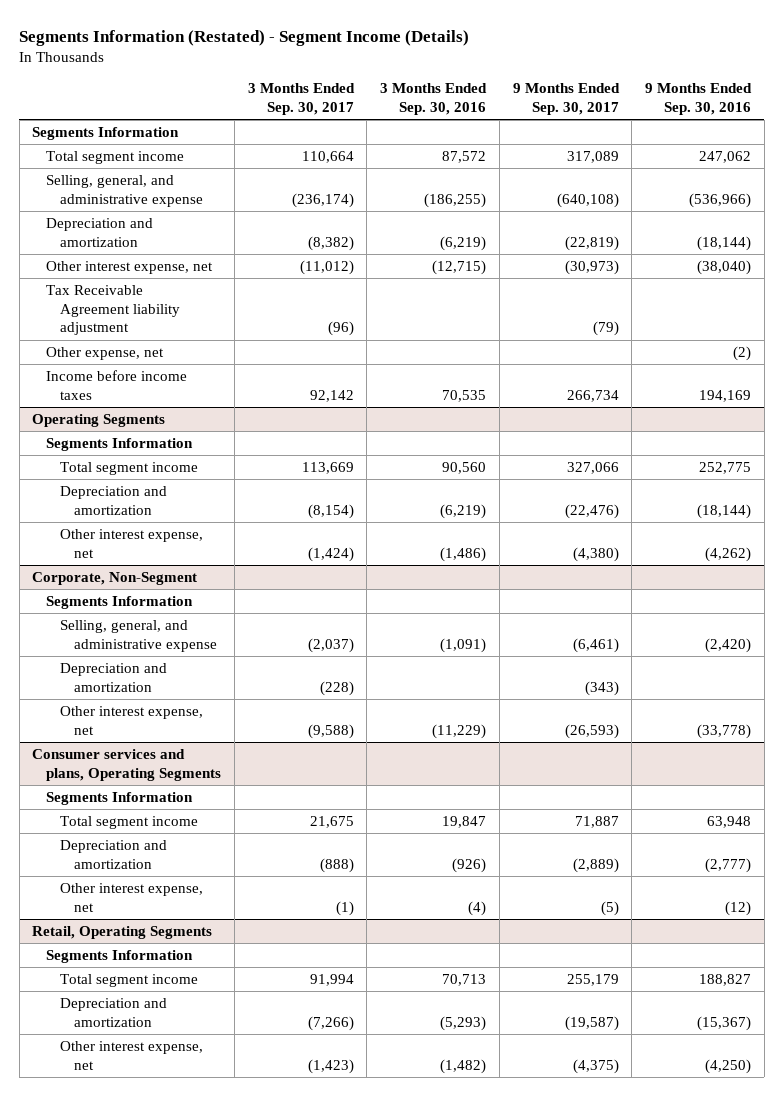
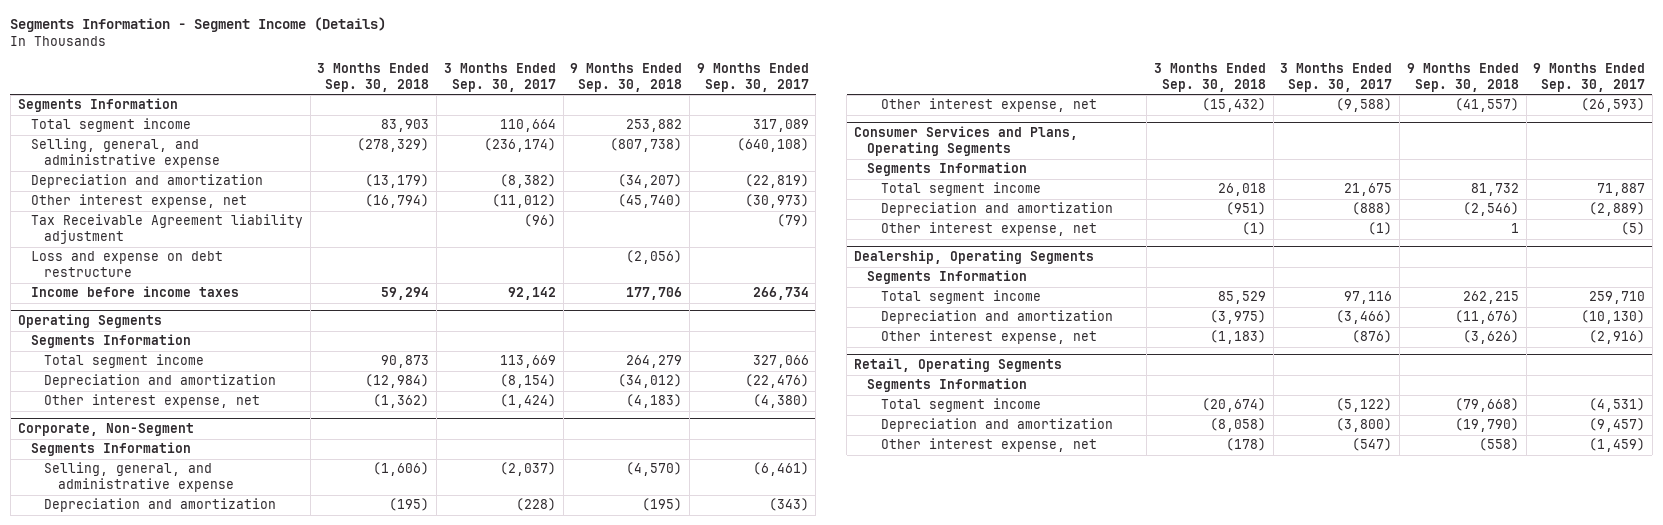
[19,30,470,47] Segments Information (Restated) - Segment Income (Details) -> [10,17,387,33] Segments Information - Segment Income (Details)
[380,83,488,116] 3 Months Ended Sep. 30, 2016 -> none
[645,83,753,116] 9 Months Ended Sep. 30, 2016 -> none
none -> [317,62,430,92] 3 Months Ended Sep. 30, 2018
none -> [570,62,683,92] 9 Months Ended Sep. 30, 2018
[46,346,165,360] Other expense, net -> none
none -> [30,251,223,278] Loss and expense on debt restructure
[32,748,222,781] Consumer services and plans, Operating Segments -> [854,126,1079,157] Consumer Services and Plans, Operating Segments
none -> [854,250,1095,265] Dealership, Operating Segments
none -> [867,270,1028,285] Segments Information
none -> [880,290,1041,305] Total segment income
none -> [880,310,1113,325] Depreciation and amortization
none -> [880,330,1097,345] Other interest expense, net
[309,973,354,986] 91,994 -> [1336,398,1393,413] (5,122)
[566,973,619,986] 255,179 -> [1589,398,1646,413] (4,531)
[307,1015,354,1031] (7,266) -> [1336,418,1393,433] (3,800)
[564,1015,619,1031] (19,587) -> [1589,418,1646,433] (9,457)
[307,1058,354,1074] (1,423) -> [1352,438,1393,452] (547)
[572,1058,619,1074] (4,375) -> [1589,438,1646,453] (1,459)

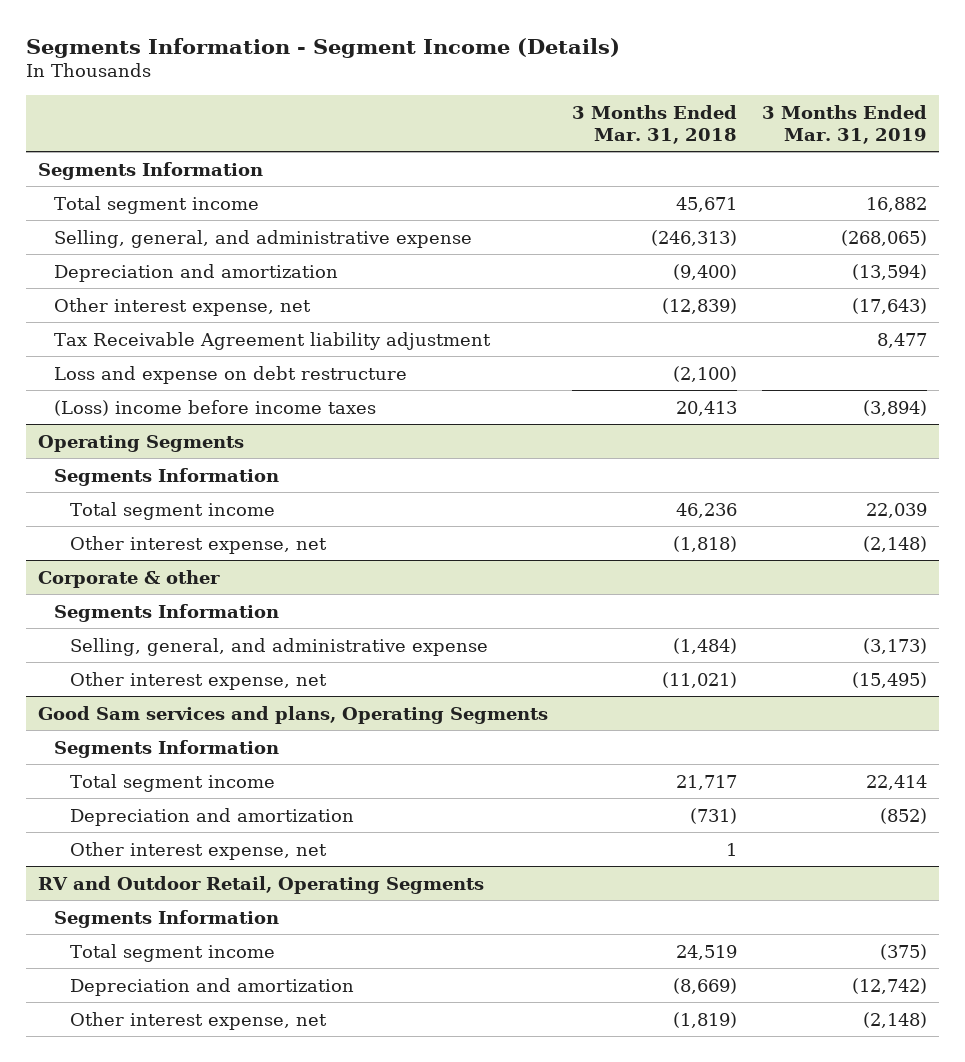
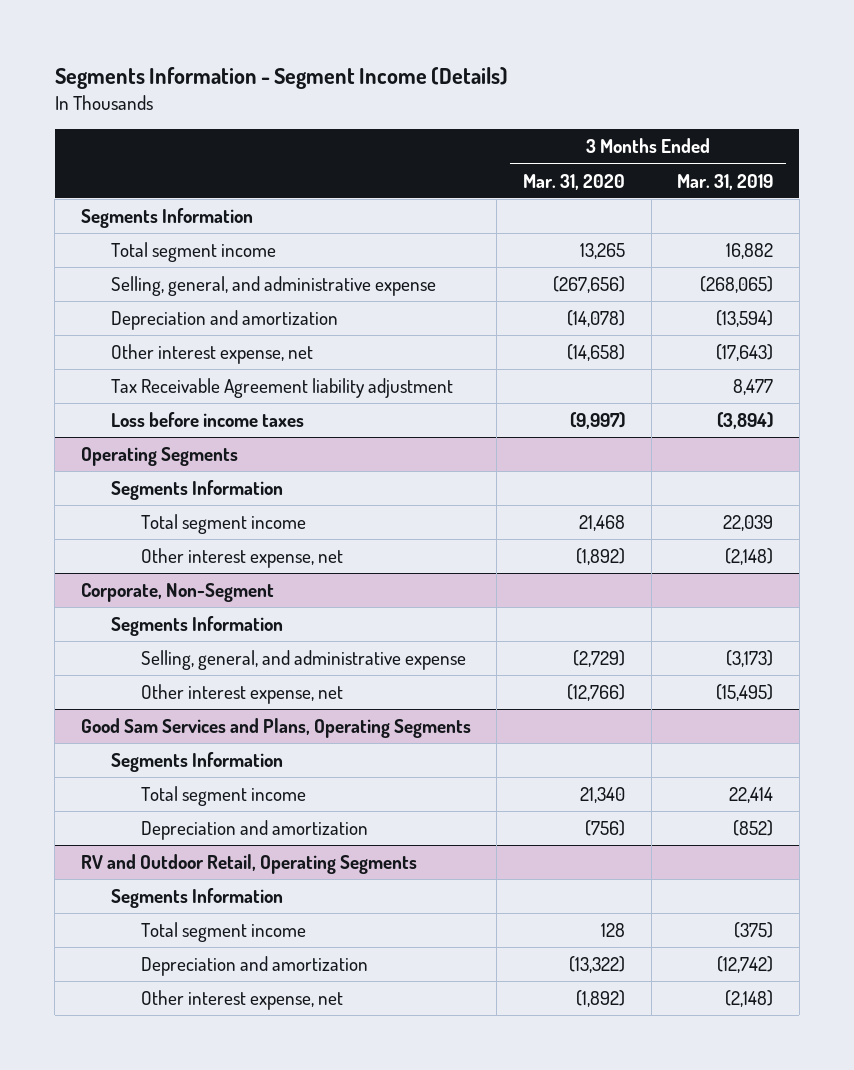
[572,104,738,144] 3 Months Ended Mar. 31, 2018 -> none
none -> [523,173,626,190] Mar. 31, 2020
[53,365,407,384] Loss and expense on debt restructure -> none
[53,399,376,416] (Loss) income before income taxes -> [111,412,305,428] Loss before income taxes
[38,569,221,588] Corporate & other -> [80,583,274,603] Corporate, Non-Segment
[38,705,549,724] Good Sam services and plans, Operating Segments -> [80,718,471,739] Good Sam Services and Plans, Operating Segments
[69,841,327,860] Other interest expense, net -> none

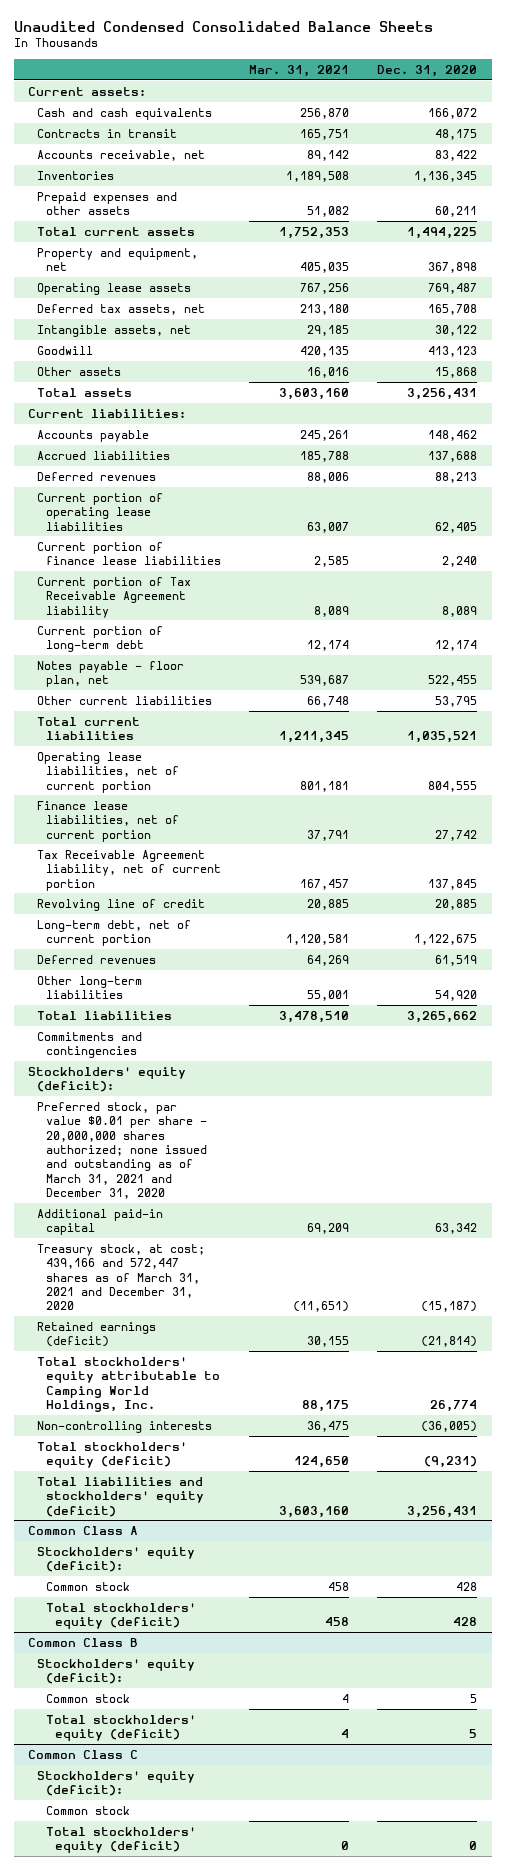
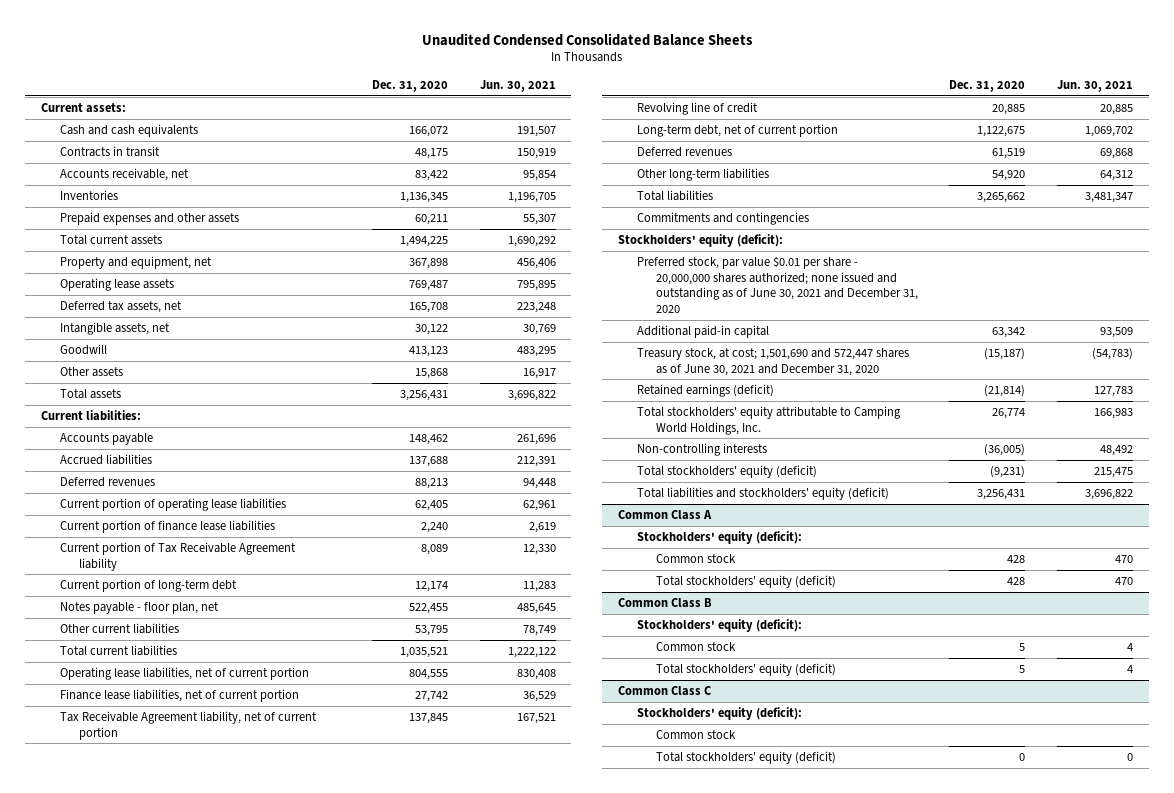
[249,64,350,77] Mar. 31, 2021 -> none
none -> [479,79,556,92] Jun. 30, 2021
[36,1101,207,1199] Preferred stock, par value $0.01 per share - 20,000,000 shares authorized; none issued and outstanding as of March 31, 2021 and December 31, 2020 -> [636,255,918,313] Preferred stock, par value $0.01 per share - 20,000,000 shares authorized; none issued and outstanding as of June 30, 2021 and December 31, 2020
[36,1243,205,1311] Treasury stock, at cost; 439,166 and 572,447 shares as of March 31, 2021 and December 31, 2020 -> [636,347,909,376] Treasury stock, at cost; 1,501,690 and 572,447 shares as of June 30, 2021 and December 31, 2020

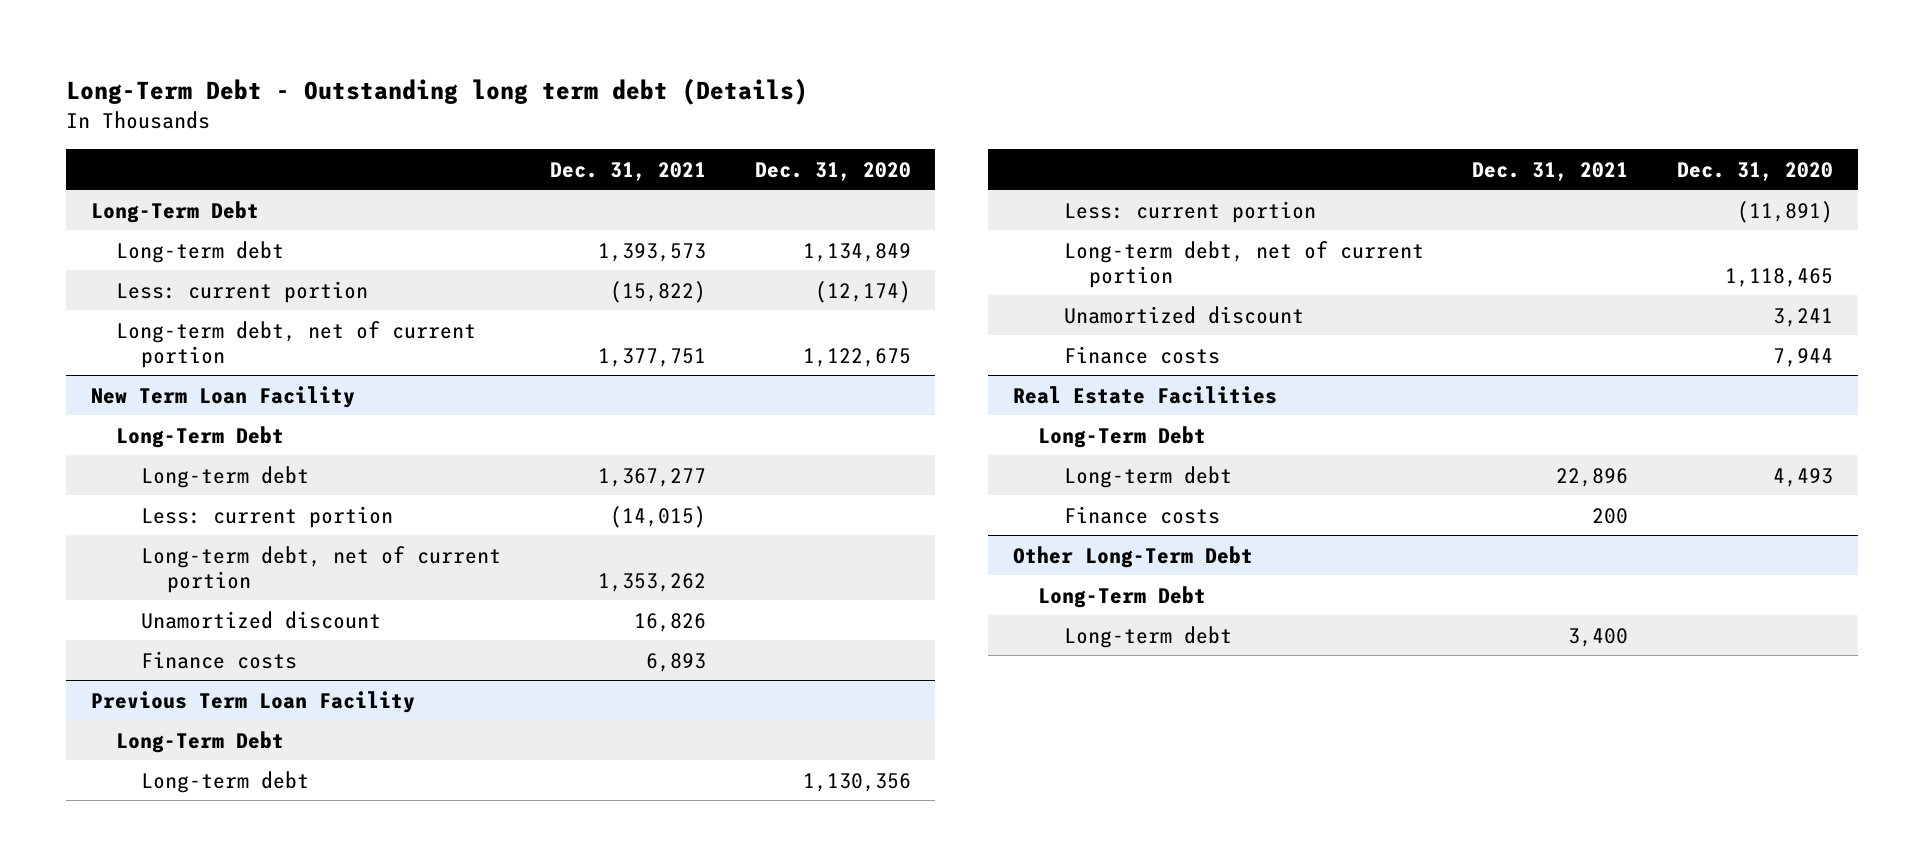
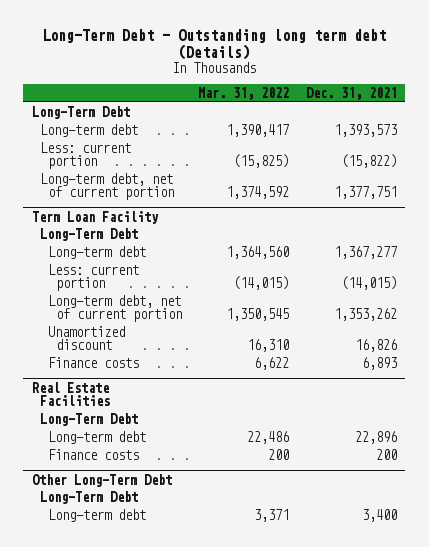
[755,161,912,181] Dec. 31, 2020 -> none
none -> [198,86,290,100] Mar. 31, 2022
[90,385,355,408] New Term Loan Facility -> [31,210,159,224] Term Loan Facility
[90,690,415,713] Previous Term Loan Facility -> none
[116,730,285,753] Long-Term Debt -> none
[141,770,310,793] Long-term debt -> none
[1063,200,1316,223] Less: current portion -> none
[1063,240,1424,288] Long-term debt, net of current portion -> none
[1063,305,1304,324] Unamortized discount -> none
[1063,345,1220,364] Finance costs -> none

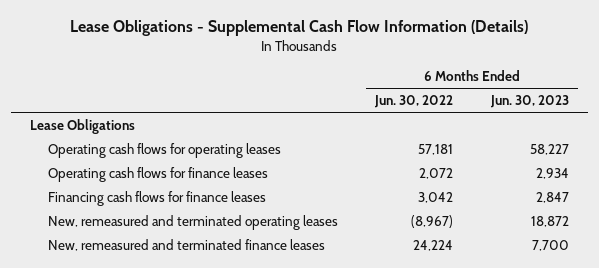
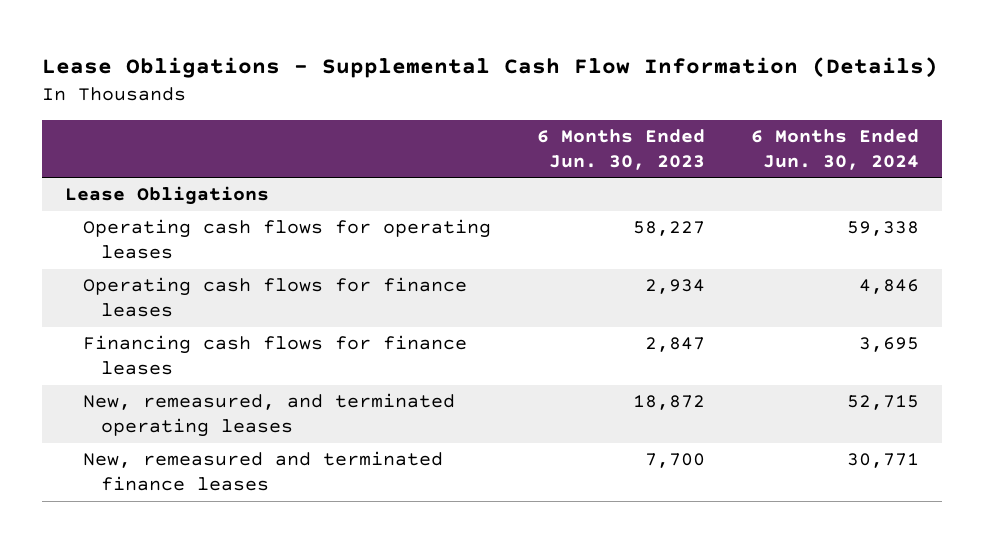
[374,95,454,109] Jun. 30, 2022 -> none
none -> [751,128,920,170] 6 Months Ended Jun. 30, 2024
[47,214,338,230] New, remeasured and terminated operating leases -> [82,393,455,438] New, remeasured, and terminated operating leases

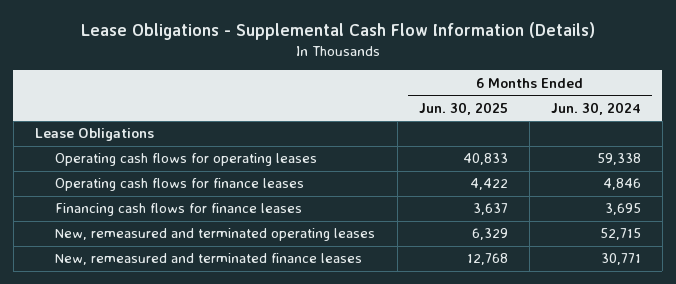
[536,128,705,170] 6 Months Ended Jun. 30, 2023 -> none
none -> [418,101,508,115] Jun. 30, 2025
[82,393,455,438] New, remeasured, and terminated operating leases -> [55,228,376,242] New, remeasured and terminated operating leases

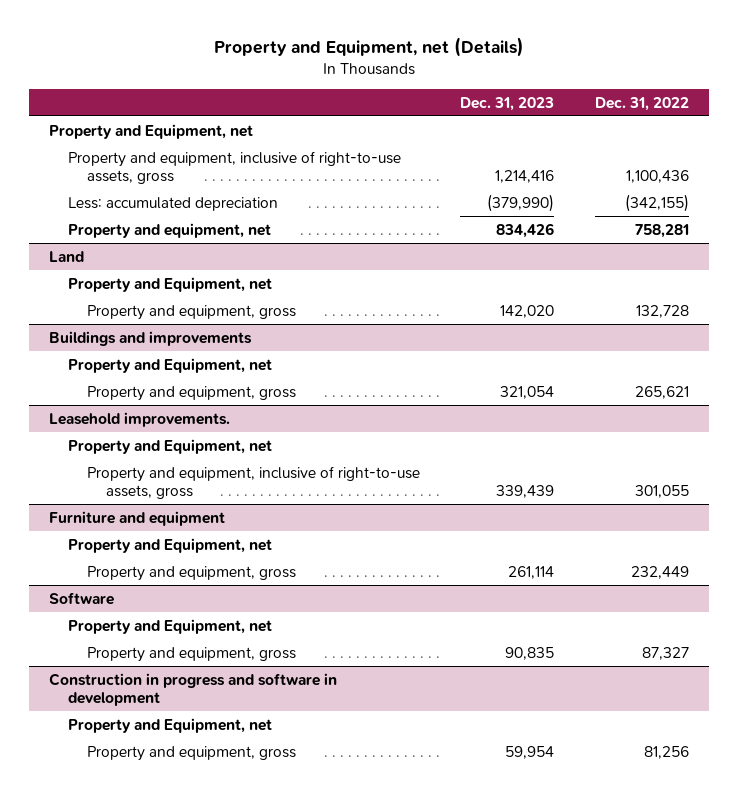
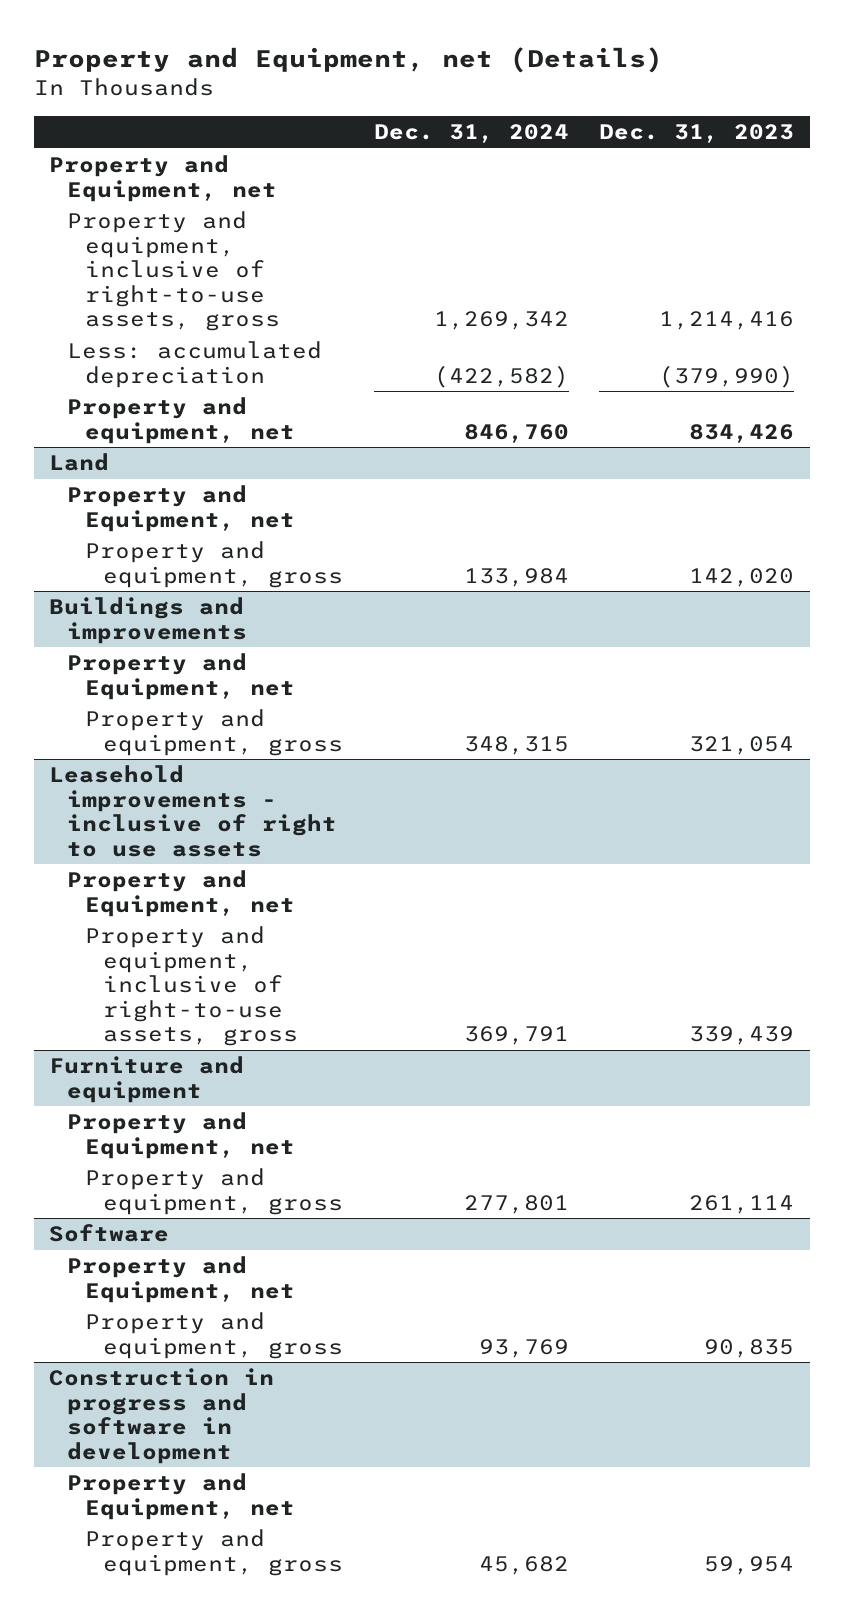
[594,96,689,111] Dec. 31, 2022 -> none
none -> [373,124,569,144] Dec. 31, 2024
[49,411,231,427] Leasehold improvements. -> [49,765,338,857] Leasehold improvements - inclusive of right to use assets

